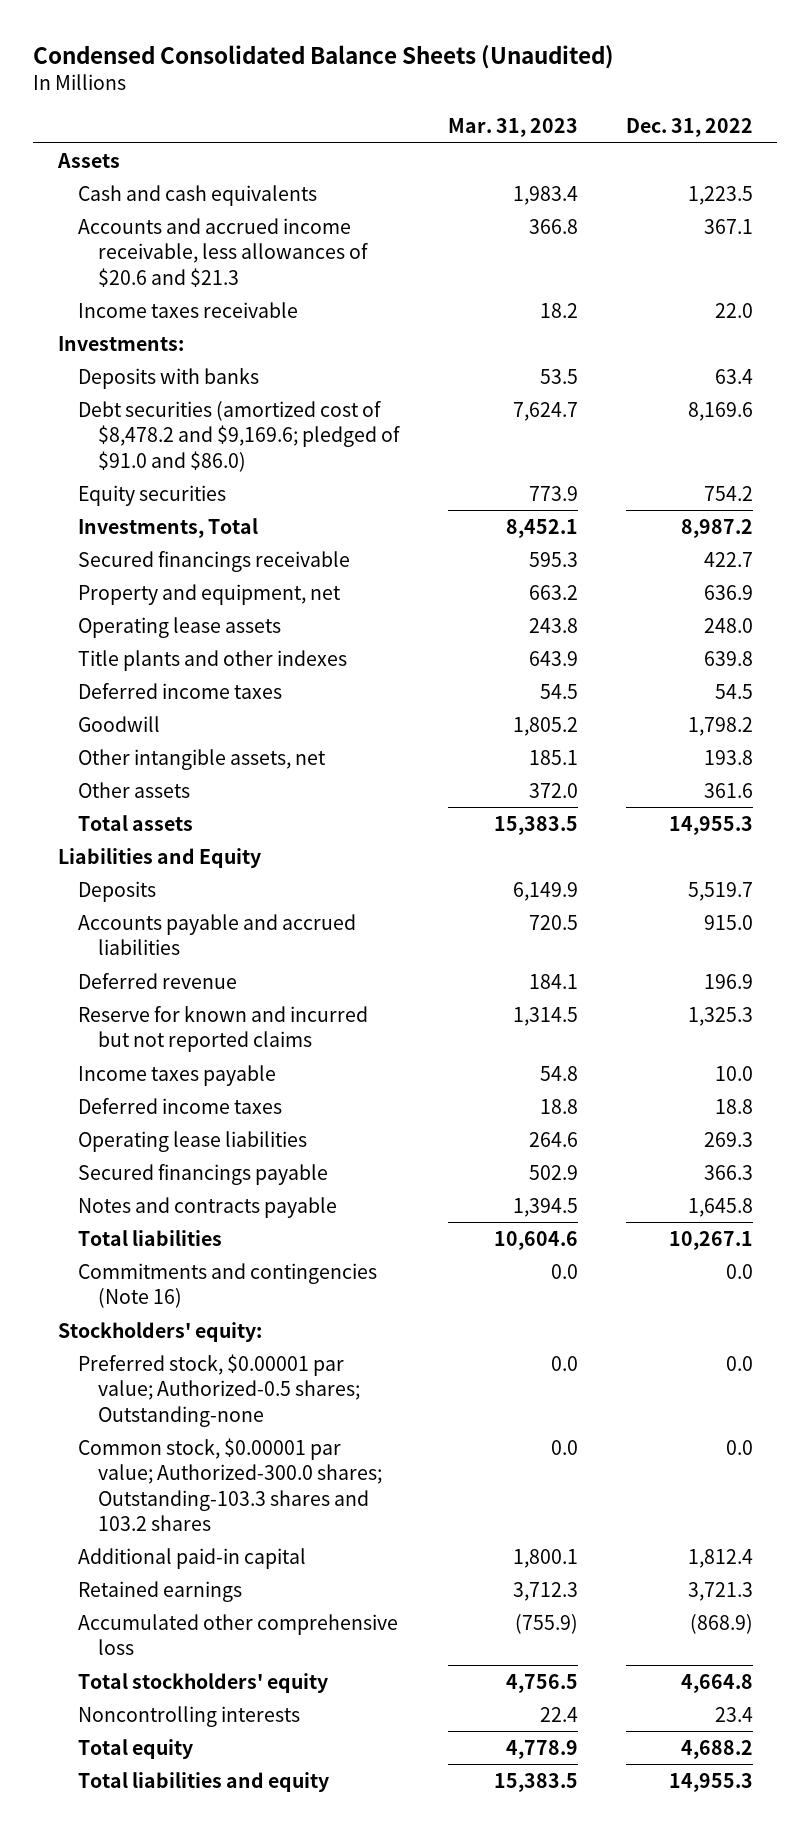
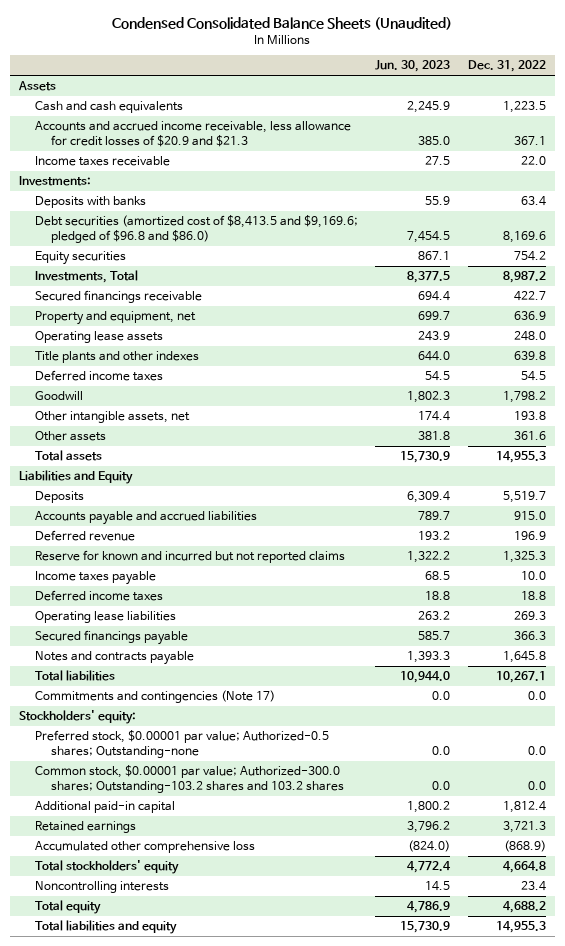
[447,118,578,138] Mar. 31, 2023 -> none
none -> [375,60,451,73] Jun. 30, 2023
[77,217,369,287] Accounts and accrued income receivable, less allowances of $20.6 and $21.3 -> [34,121,351,148] Accounts and accrued income receivable, less allowance for credit losses of $20.9 and $21.3
[77,400,401,472] Debt securities (amortized cost of $8,478.2 and $9,169.6; pledged of $91.0 and $86.0) -> [34,215,358,244] Debt securities (amortized cost of $8,413.5 and $9,169.6; pledged of $96.8 and $86.0)
[77,1262,377,1309] Commitments and contingencies (Note 16) -> [34,690,275,704] Commitments and contingencies (Note 17)
[77,1437,383,1532] Common stock, $0.00001 par value; Authorized-300.0 shares; Outstanding-103.3 shares and 103.2 shares -> [34,765,344,794] Common stock, $0.00001 par value; Authorized-300.0 shares; Outstanding-103.2 shares and 103.2 shares

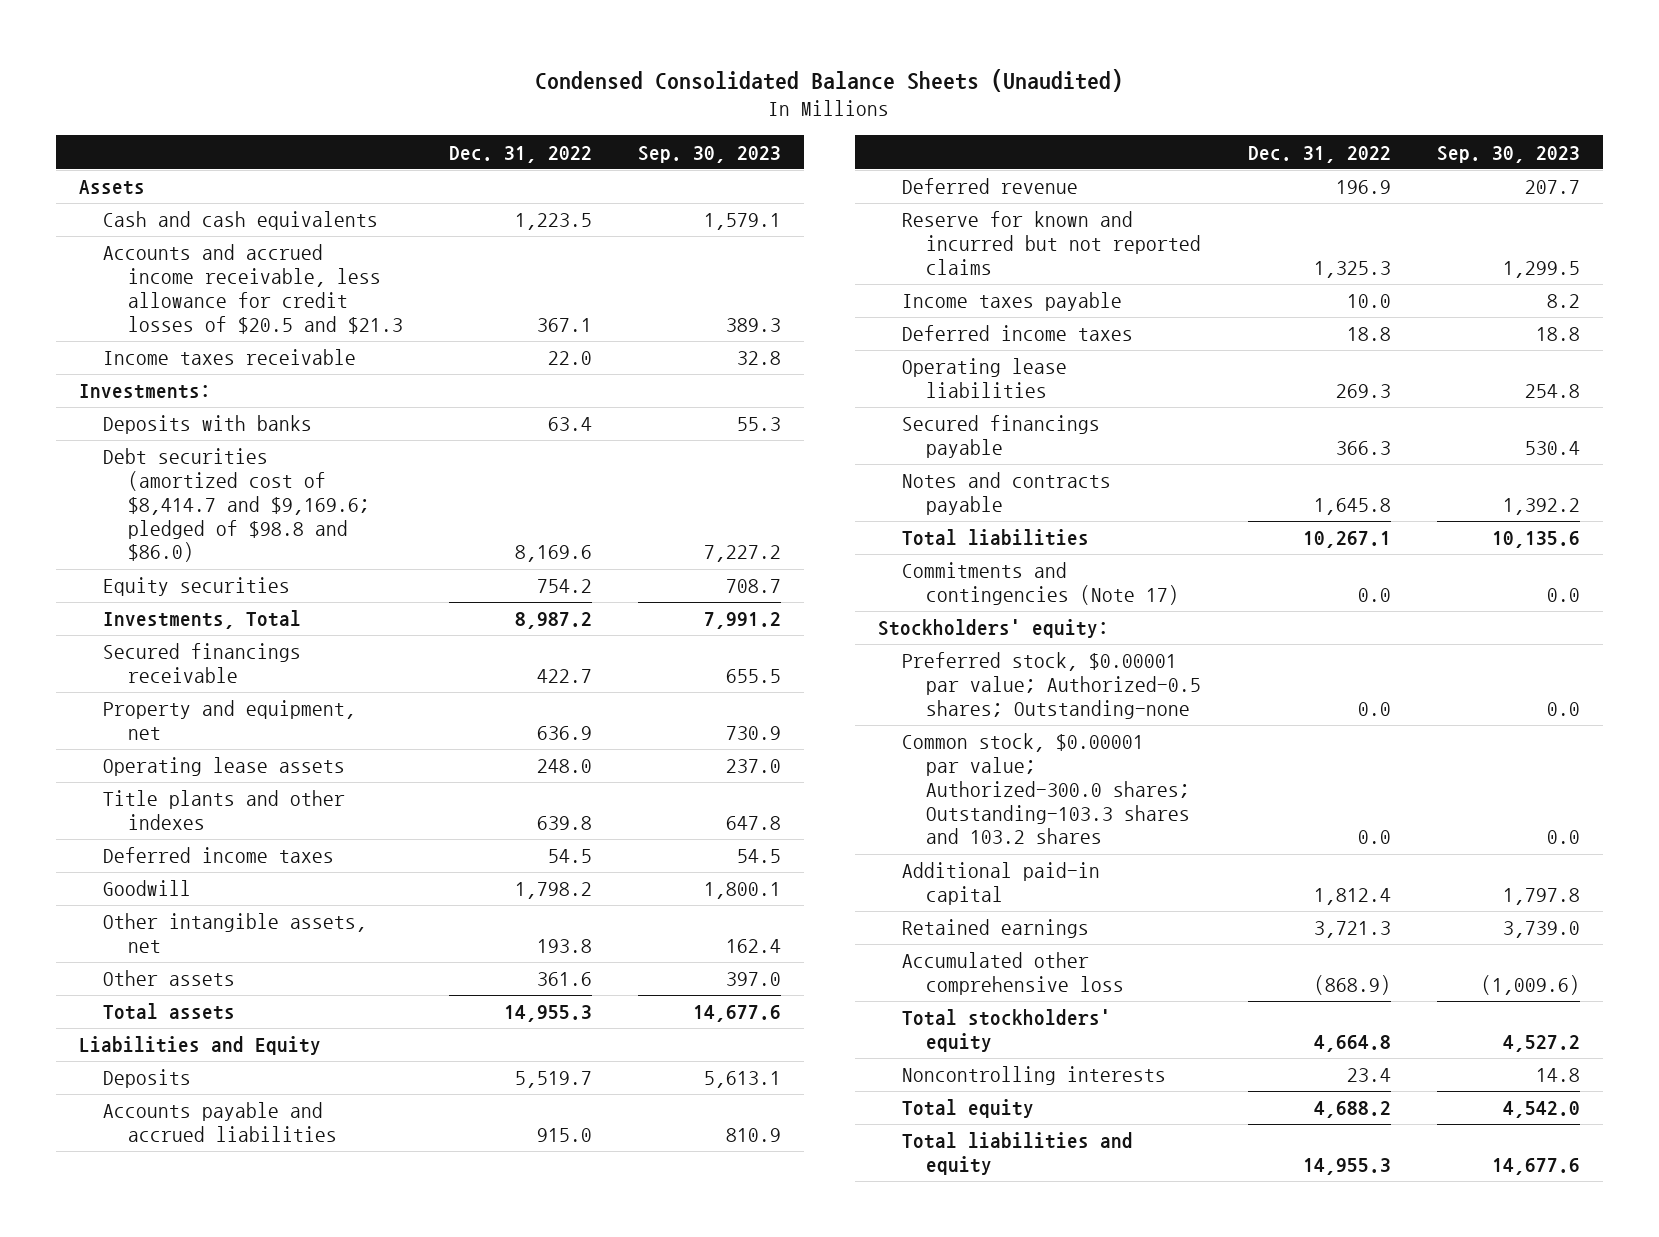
[375,60,451,73] Jun. 30, 2023 -> none
none -> [637,145,781,163] Sep. 30, 2023
[34,121,351,148] Accounts and accrued income receivable, less allowance for credit losses of $20.9 and $21.3 -> [103,244,403,334] Accounts and accrued income receivable, less allowance for credit losses of $20.5 and $21.3
[34,215,358,244] Debt securities (amortized cost of $8,413.5 and $9,169.6; pledged of $96.8 and $86.0) -> [103,448,370,563] Debt securities (amortized cost of $8,414.7 and $9,169.6; pledged of $98.8 and $86.0)
[34,765,344,794] Common stock, $0.00001 par value; Authorized-300.0 shares; Outstanding-103.2 shares and 103.2 shares -> [902,733,1191,845] Common stock, $0.00001 par value; Authorized-300.0 shares; Outstanding-103.3 shares and 103.2 shares

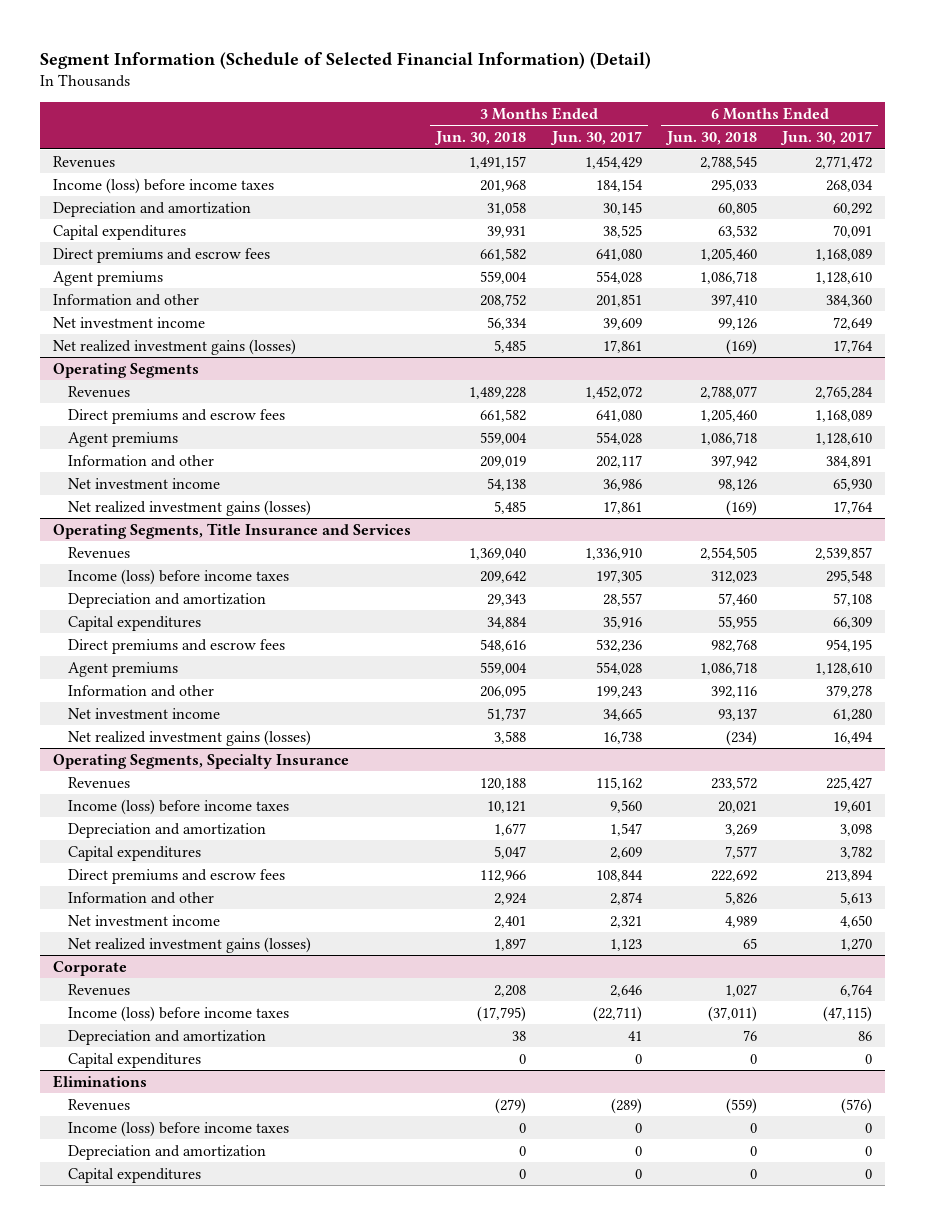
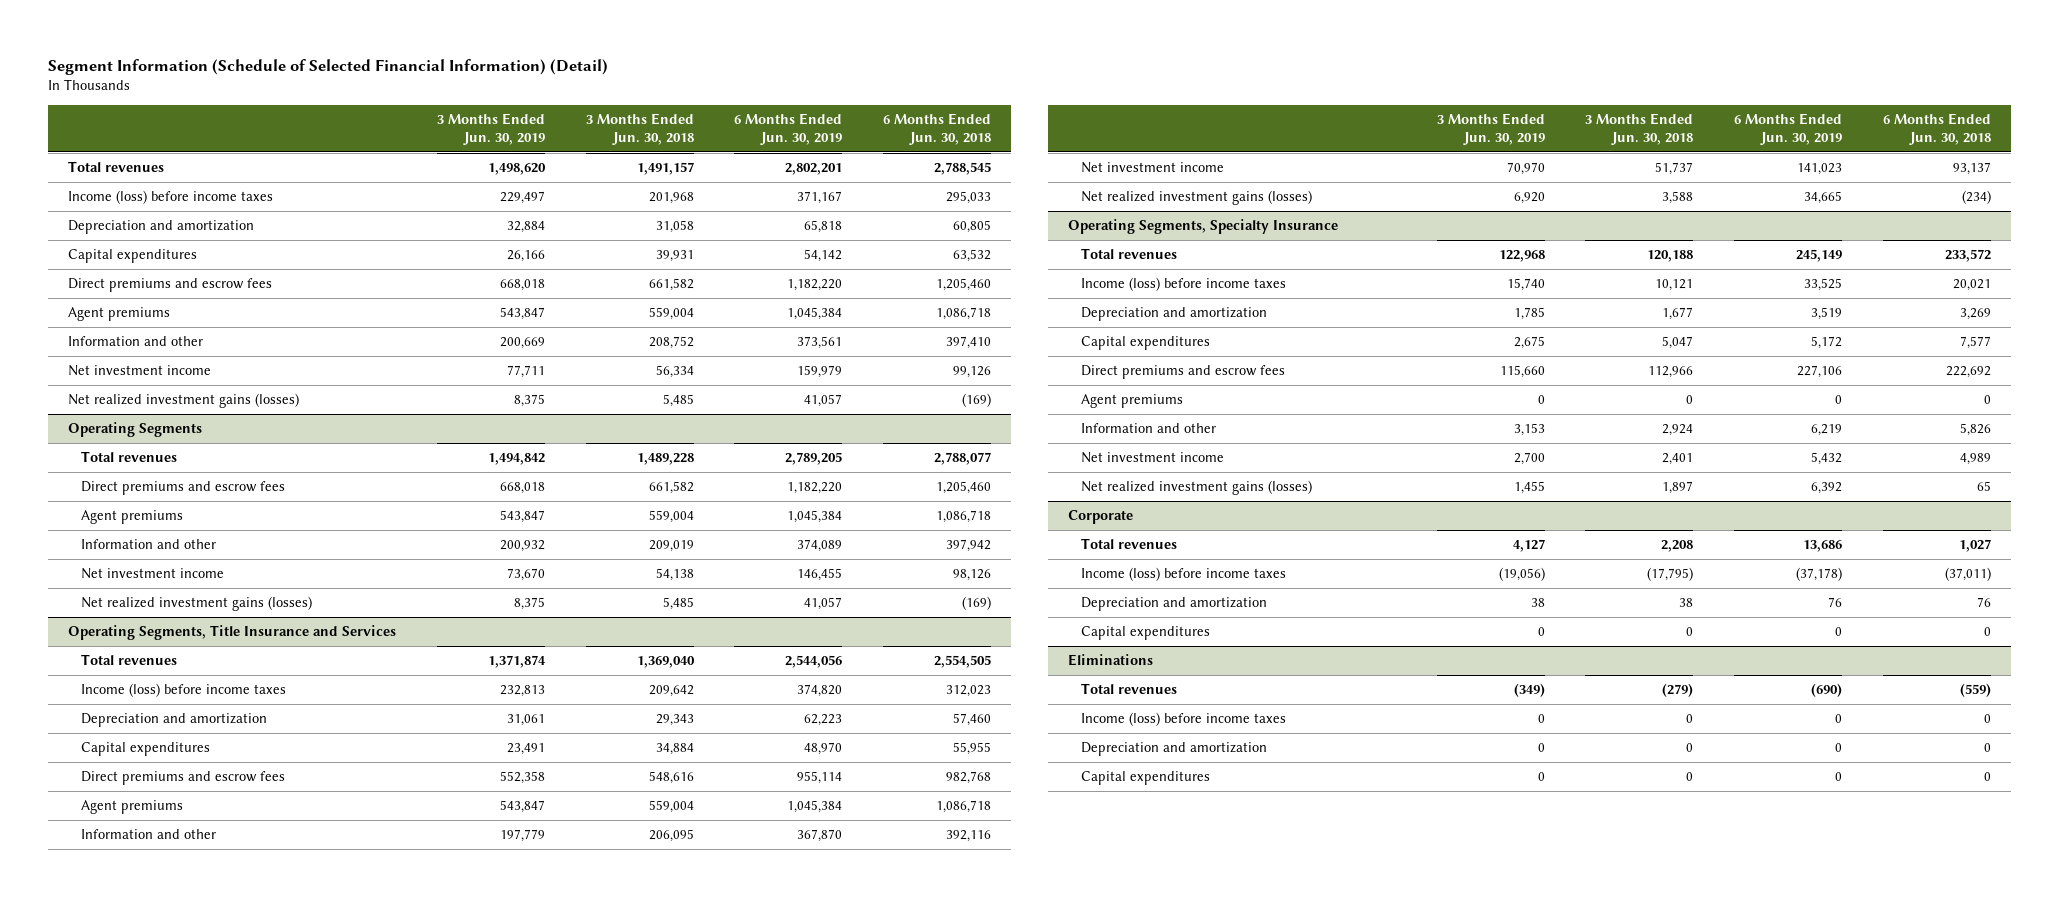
[549,131,642,146] Jun. 30, 2017 -> none
[780,131,873,146] Jun. 30, 2017 -> none
none -> [437,112,546,146] 3 Months Ended Jun. 30, 2019
none -> [734,112,843,146] 6 Months Ended Jun. 30, 2019
[52,155,115,168] Revenues -> [68,160,165,172] Total revenues
[67,385,130,398] Revenues -> [80,450,177,462] Total revenues
[67,546,130,559] Revenues -> [80,653,177,665] Total revenues
[67,776,130,789] Revenues -> [1080,247,1177,259] Total revenues
none -> [1080,393,1183,408] Agent premiums
[67,983,130,996] Revenues -> [1080,537,1177,549] Total revenues
[67,1098,130,1111] Revenues -> [1080,682,1177,694] Total revenues

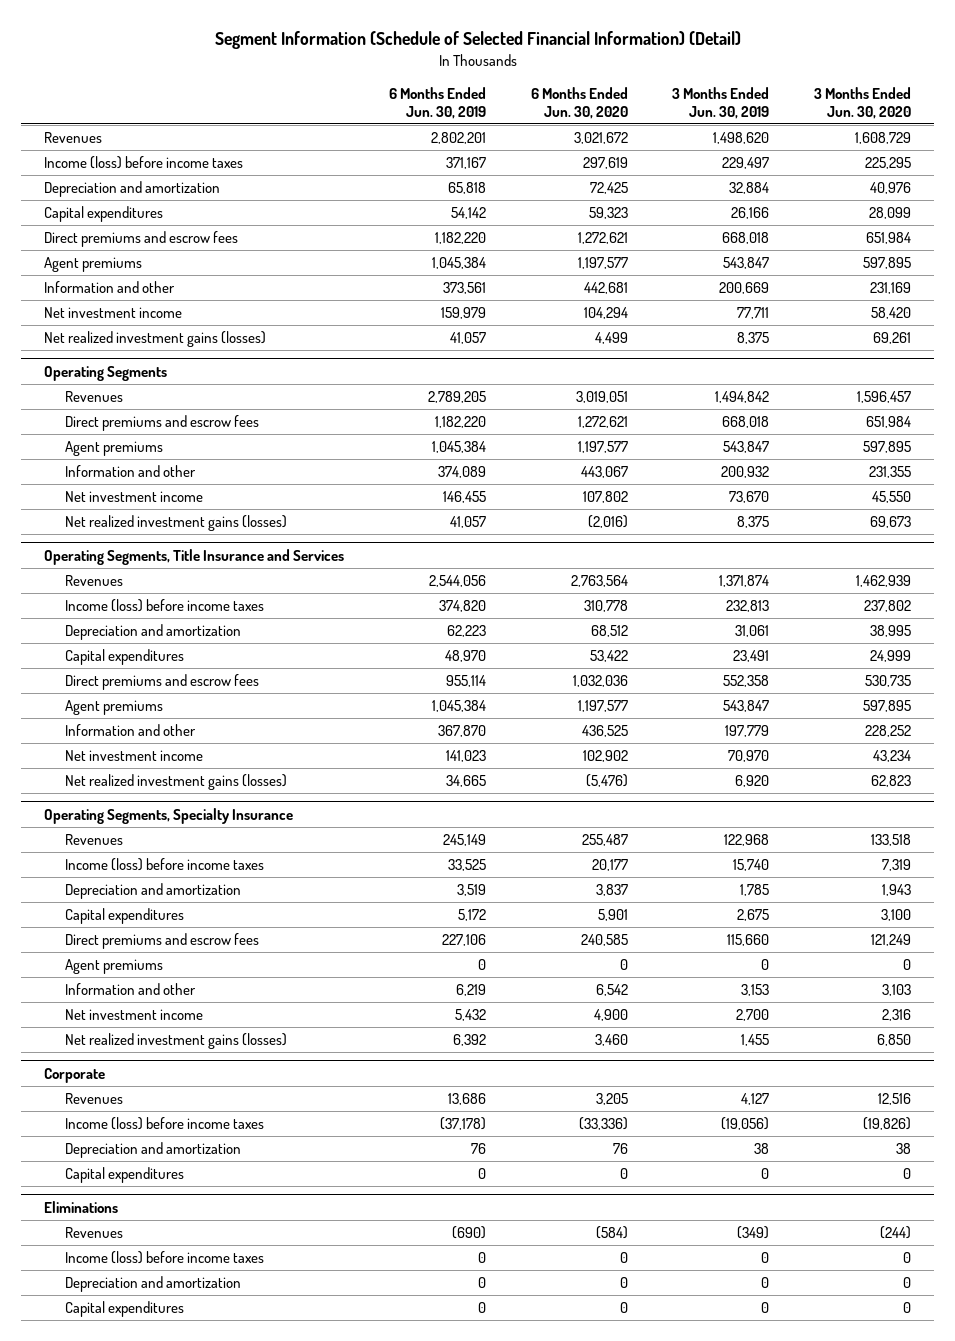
[585,112,694,146] 3 Months Ended Jun. 30, 2018 -> none
[882,112,991,146] 6 Months Ended Jun. 30, 2018 -> none
none -> [530,87,628,119] 6 Months Ended Jun. 30, 2020
none -> [814,87,912,119] 3 Months Ended Jun. 30, 2020
[68,160,165,172] Total revenues -> [43,132,102,144] Revenues
[80,450,177,462] Total revenues -> [65,391,124,403] Revenues
[80,653,177,665] Total revenues -> [65,575,124,587] Revenues
[1080,247,1177,259] Total revenues -> [65,834,124,846] Revenues
[1080,537,1177,549] Total revenues -> [65,1093,124,1105] Revenues
[1080,682,1177,694] Total revenues -> [65,1227,124,1239] Revenues

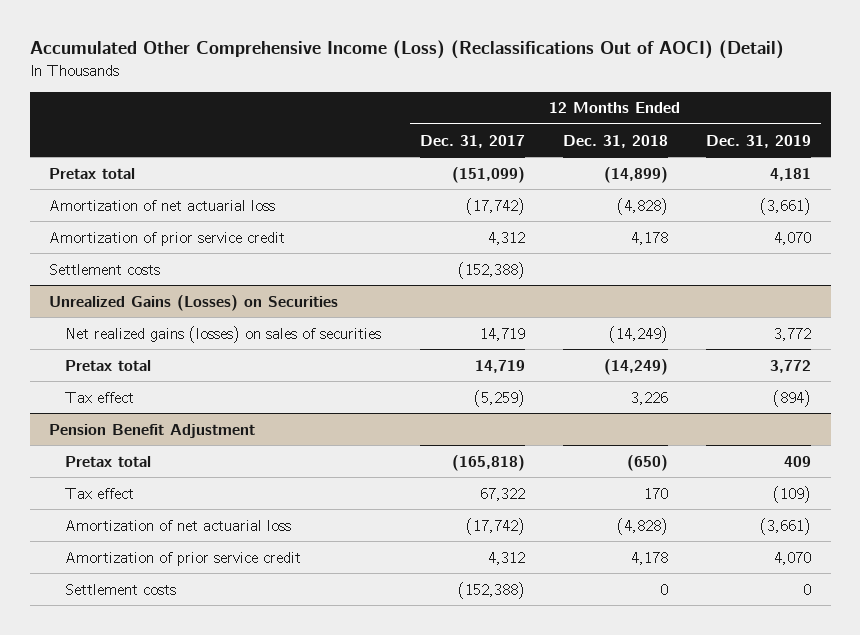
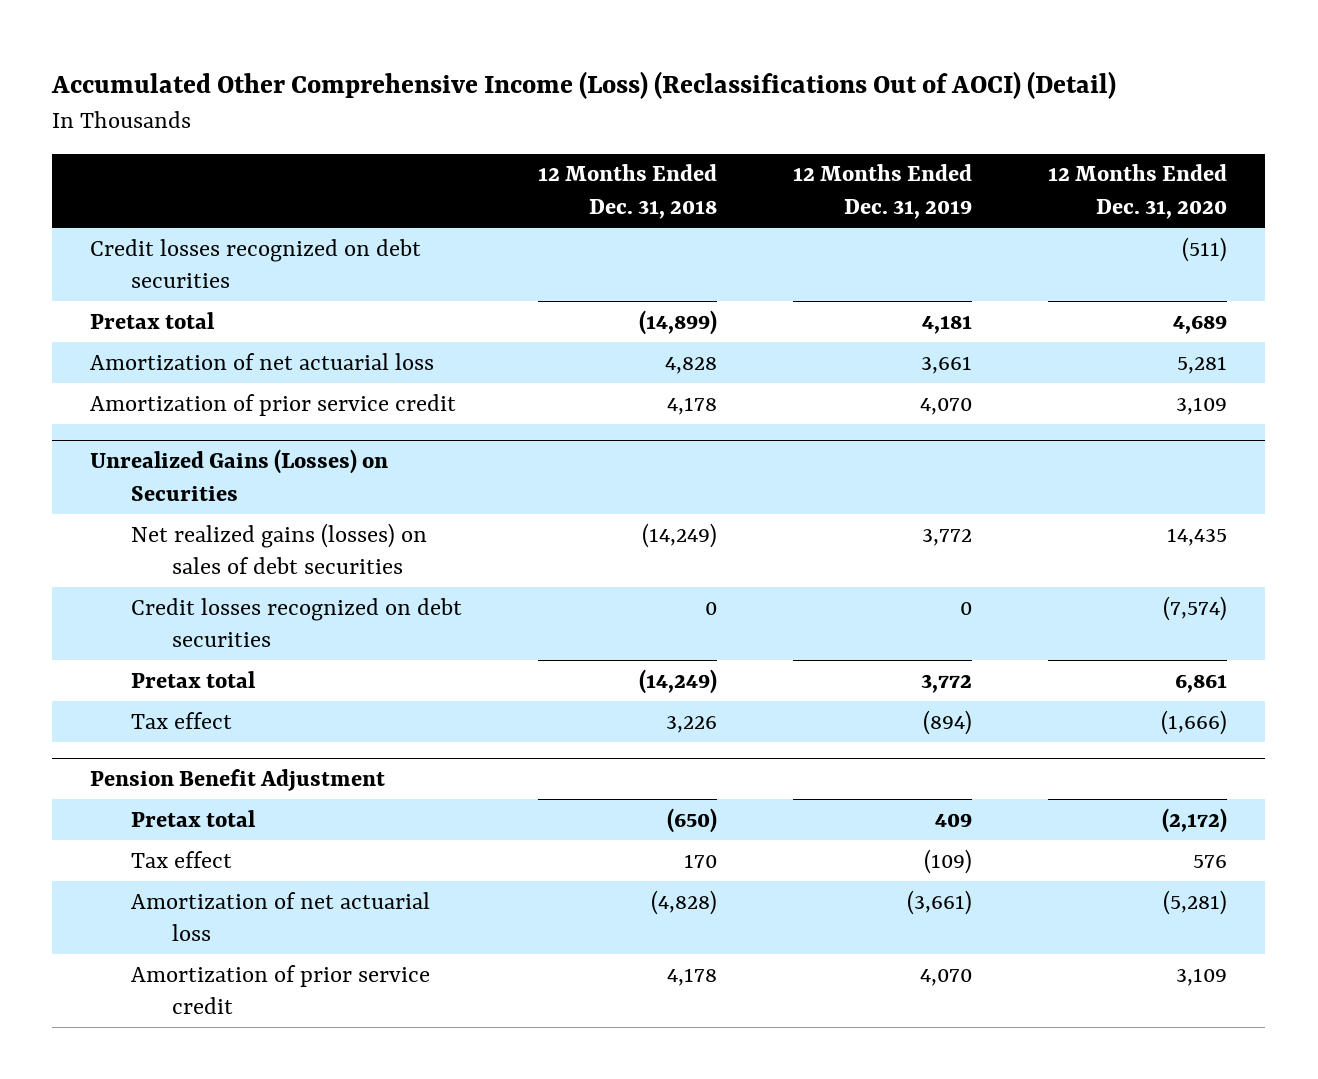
[419,134,525,148] Dec. 31, 2017 -> none
none -> [1048,164,1228,220] 12 Months Ended Dec. 31, 2020
none -> [90,238,422,289] Credit losses recognized on debt securities
[616,197,668,215] (4,828) -> [665,356,718,374] 4,828
[760,197,812,215] (3,661) -> [921,355,973,374] 3,661
[48,263,160,275] Settlement costs -> none
[65,325,382,343] Net realized gains (losses) on sales of securities -> [131,522,428,575] Net realized gains (losses) on sales of debt securities
none -> [131,597,463,648] Credit losses recognized on debt securities
[65,583,177,595] Settlement costs -> none

